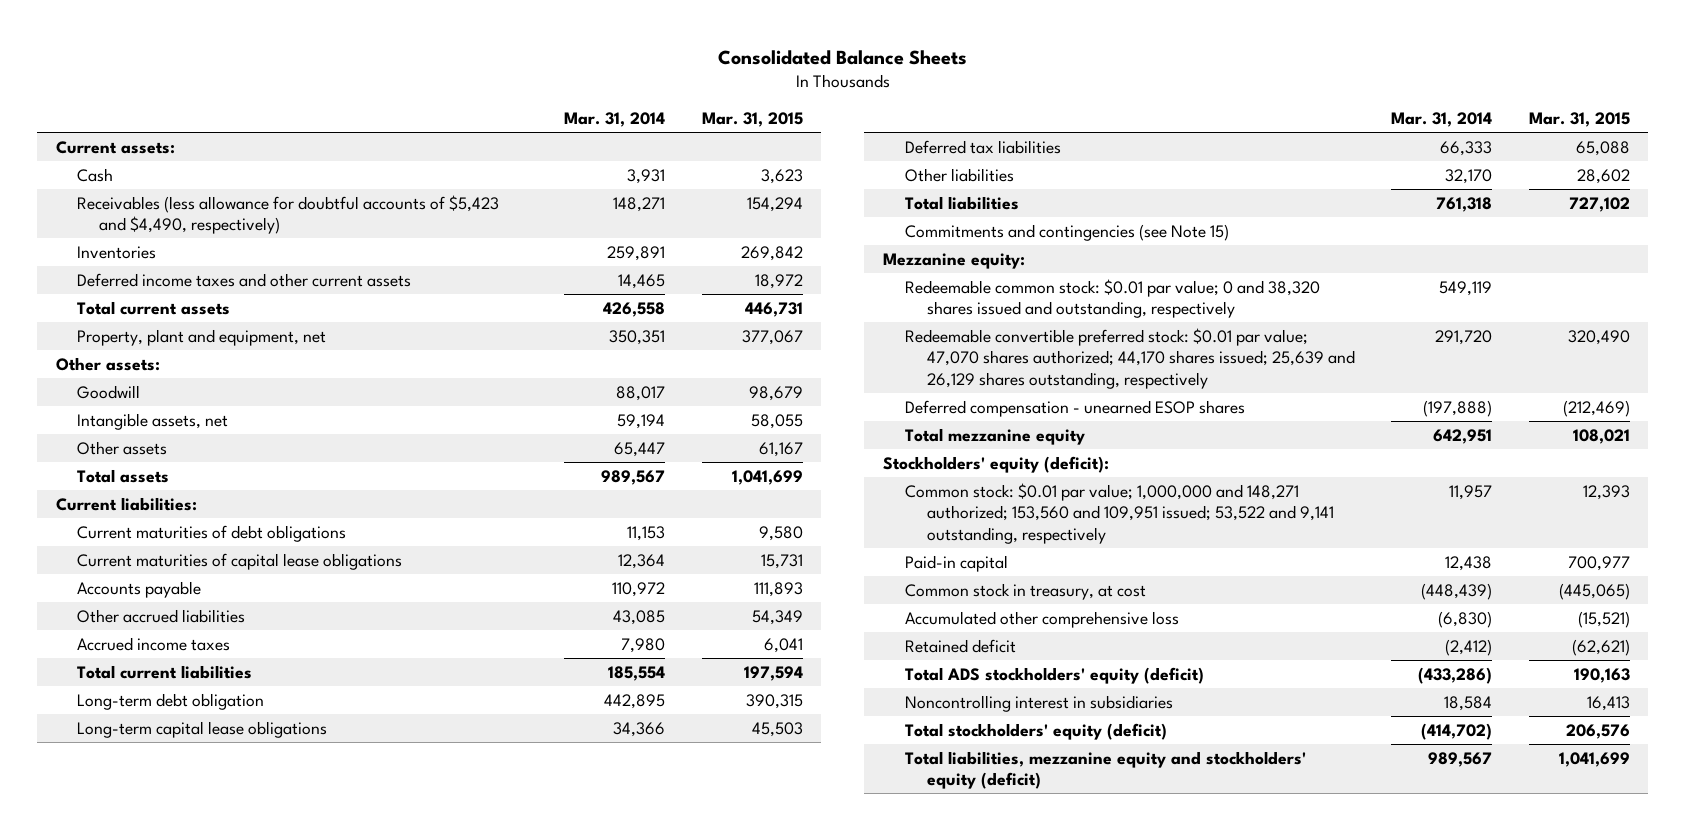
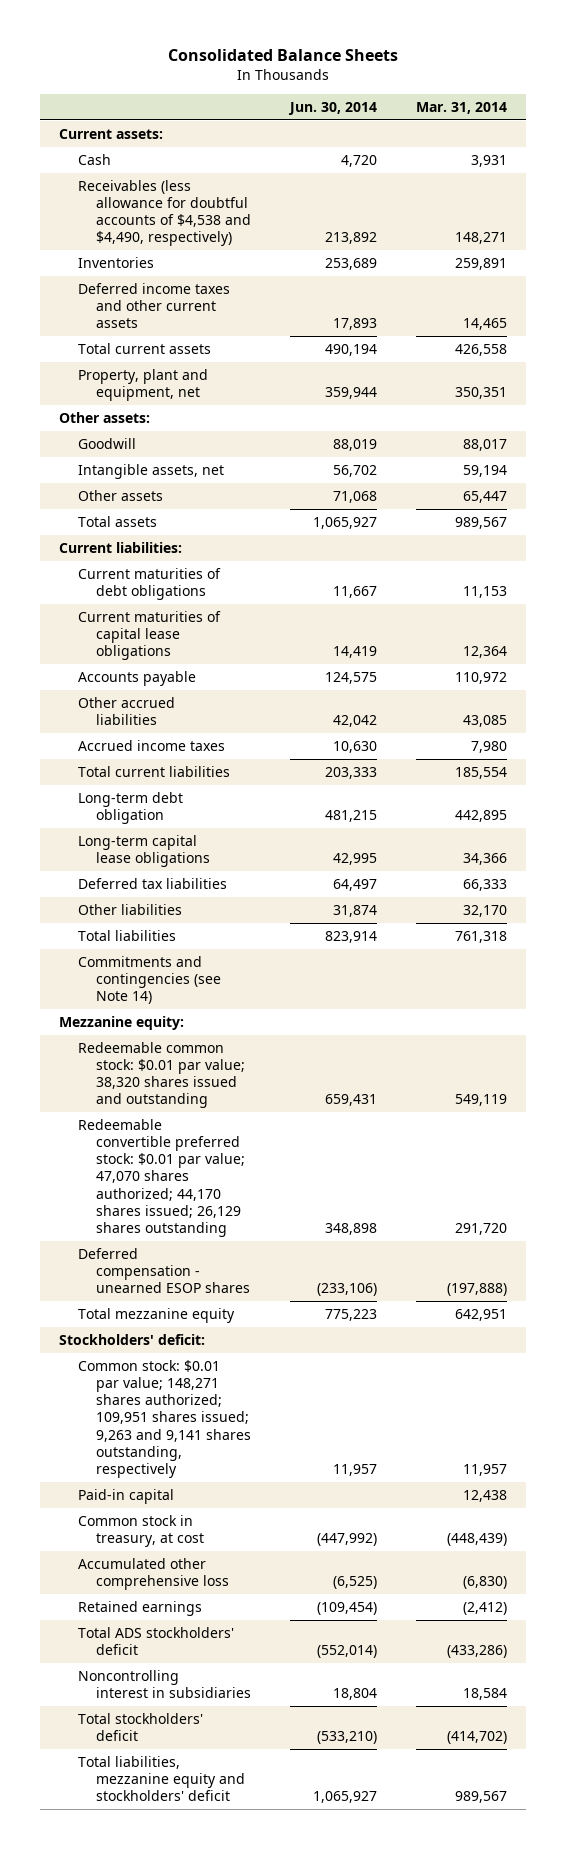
[701,112,803,128] Mar. 31, 2015 -> none
none -> [287,102,377,116] Jun. 30, 2014
[77,194,500,235] Receivables (less allowance for doubtful accounts of $5,423 and $4,490, respectively) -> [77,179,252,247] Receivables (less allowance for doubtful accounts of $4,538 and $4,490, respectively)
[904,223,1229,241] Commitments and contingencies (see Note 15) -> [77,955,222,1005] Commitments and contingencies (see Note 14)
[904,278,1320,319] Redeemable common stock: $0.01 par value; 0 and 38,320 shares issued and outstanding, respectively -> [77,1041,246,1109] Redeemable common stock: $0.01 par value; 38,320 shares issued and outstanding
[904,327,1355,389] Redeemable convertible preferred stock: $0.01 par value; 47,070 shares authorized; 44,170 shares issued; 25,639 and 26,129 shares outstanding, respectively -> [77,1118,246,1237] Redeemable convertible preferred stock: $0.01 par value; 47,070 shares authorized; 44,170 shares issued; 26,129 shares outstanding
[882,455,1109,473] Stockholders' equity (deficit): -> [58,1333,205,1345] Stockholders' deficit:
[904,482,1334,544] Common stock: $0.01 par value; 1,000,000 and 148,271 authorized; 153,560 and 109,951 issued; 53,522 and 9,141 outstanding, respectively -> [77,1359,252,1478] Common stock: $0.01 par value; 148,271 shares authorized; 109,951 shares issued; 9,263 and 9,141 shares outstanding, respectively
[904,638,1016,653] Retained deficit -> [77,1600,202,1616] Retained earnings
[904,666,1204,684] Total ADS stockholders' equity (deficit) -> [77,1626,234,1655] Total ADS stockholders' deficit
[904,722,1167,740] Total stockholders' equity (deficit) -> [77,1712,203,1741] Total stockholders' deficit
[904,750,1306,790] Total liabilities, mezzanine equity and stockholders' equity (deficit) -> [77,1755,246,1802] Total liabilities, mezzanine equity and stockholders' deficit

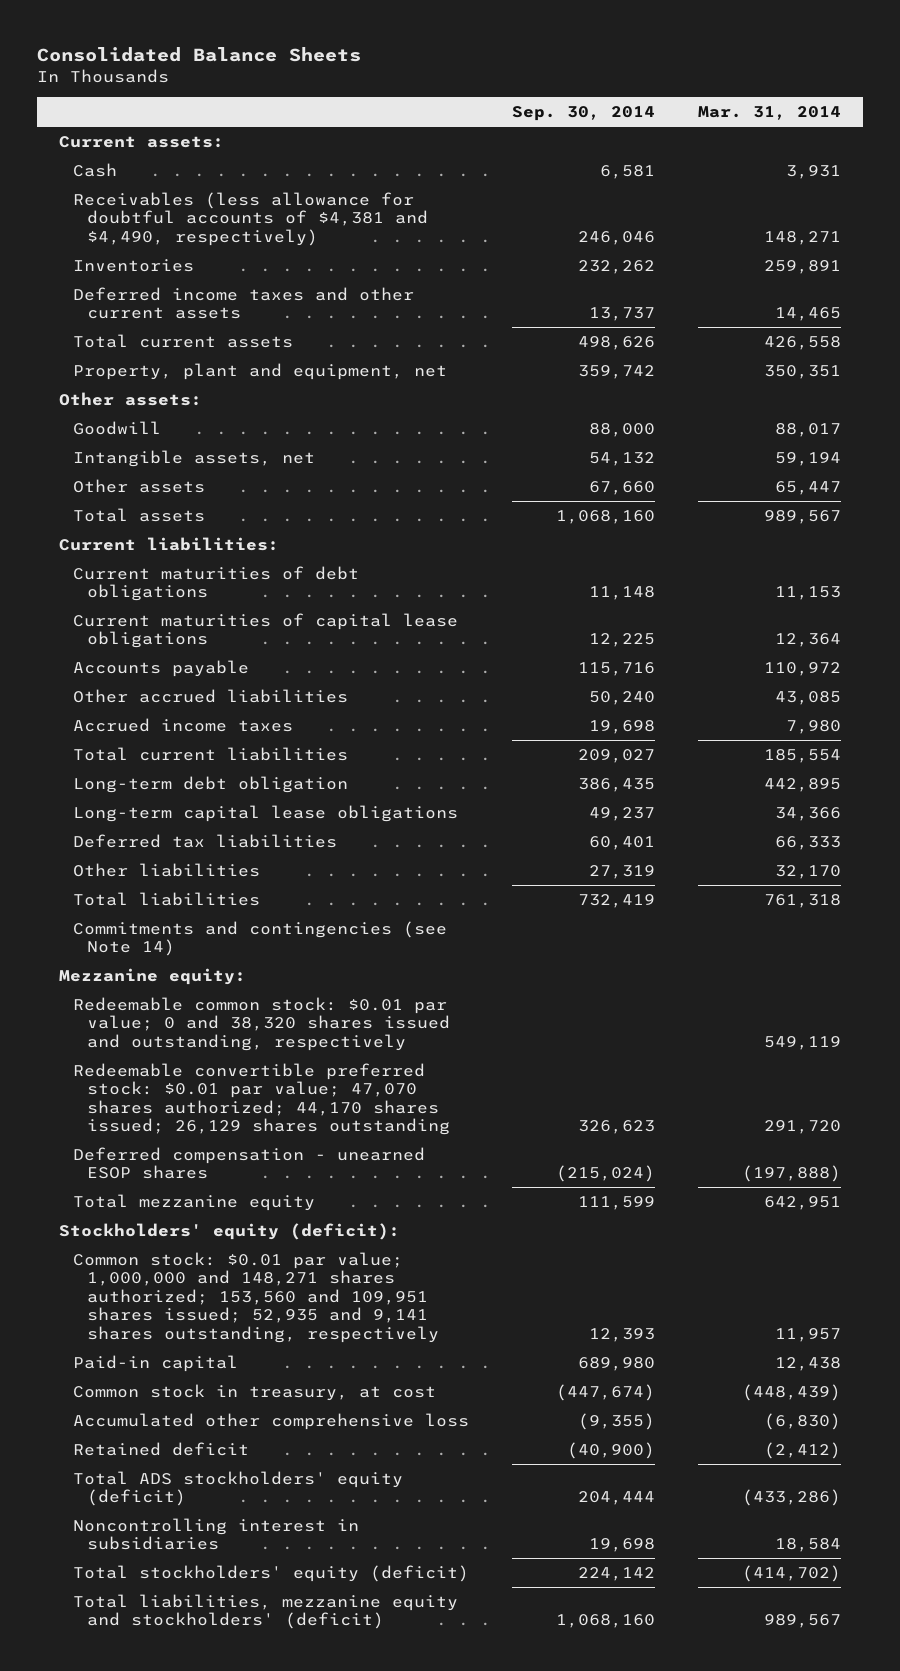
[287,102,377,116] Jun. 30, 2014 -> none
none -> [512,106,656,122] Sep. 30, 2014
[77,179,252,247] Receivables (less allowance for doubtful accounts of $4,538 and $4,490, respectively) -> [73,191,429,246] Receivables (less allowance for doubtful accounts of $4,381 and $4,490, respectively)
[77,1041,246,1109] Redeemable common stock: $0.01 par value; 38,320 shares issued and outstanding -> [73,996,451,1051] Redeemable common stock: $0.01 par value; 0 and 38,320 shares issued and outstanding, respectively
[58,1333,205,1345] Stockholders' deficit: -> [58,1222,400,1240] Stockholders' equity (deficit):
[77,1359,252,1478] Common stock: $0.01 par value; 148,271 shares authorized; 109,951 shares issued; 9,263 and 9,141 shares outstanding, respectively -> [73,1251,440,1343] Common stock: $0.01 par value; 1,000,000 and 148,271 shares authorized; 153,560 and 109,951 shares issued; 52,935 and 9,141 shares outstanding, respectively
[77,1600,202,1616] Retained earnings -> [73,1441,250,1456] Retained deficit
[77,1626,234,1655] Total ADS stockholders' deficit -> [73,1470,404,1507] Total ADS stockholders' equity (deficit)
[77,1712,203,1741] Total stockholders' deficit -> [73,1564,470,1582] Total stockholders' equity (deficit)
[77,1755,246,1802] Total liabilities, mezzanine equity and stockholders' deficit -> [73,1593,459,1630] Total liabilities, mezzanine equity and stockholders' (deficit)

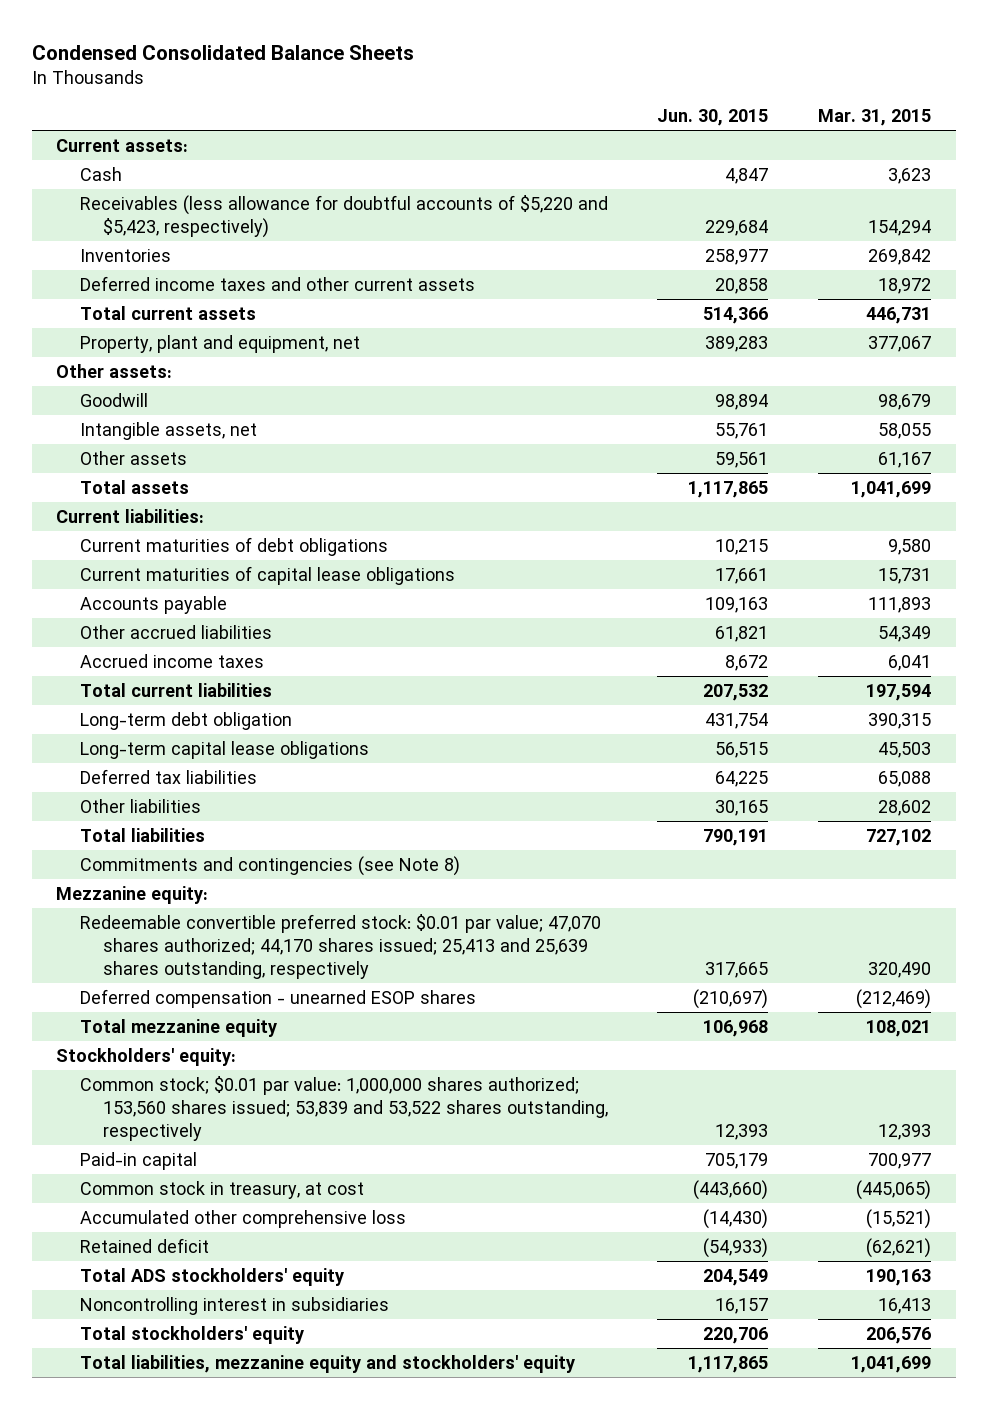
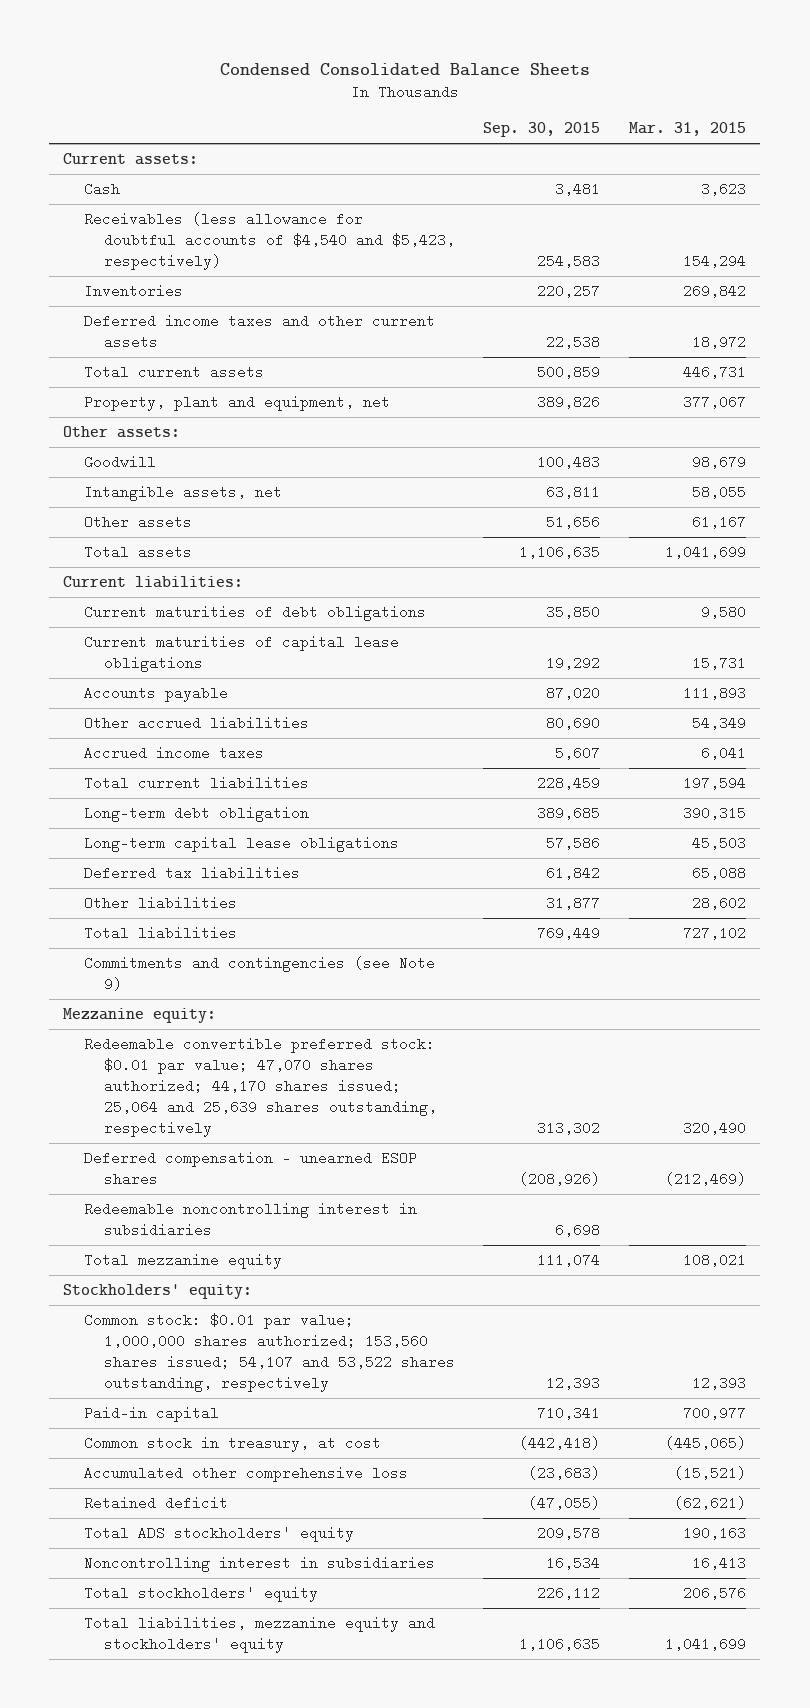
[657,109,769,127] Jun. 30, 2015 -> none
none -> [483,122,601,138] Sep. 30, 2015
[79,194,608,238] Receivables (less allowance for doubtful accounts of $5,220 and $5,423, respectively) -> [83,212,455,270] Receivables (less allowance for doubtful accounts of $4,540 and $5,423, respectively)
[79,855,460,876] Commitments and contingencies (see Note 8) -> [83,956,435,991] Commitments and contingencies (see Note 9)
[79,913,601,979] Redeemable convertible preferred stock: $0.01 par value; 47,070 shares authorized; 44,170 shares issued; 25,413 and 25,639 shares outstanding, respectively -> [83,1037,437,1137] Redeemable convertible preferred stock: $0.01 par value; 47,070 shares authorized; 44,170 shares issued; 25,064 and 25,639 shares outstanding, respectively
none -> [83,1202,417,1237] Redeemable noncontrolling interest in subsidiaries
[79,1075,609,1141] Common stock; $0.01 par value: 1,000,000 shares authorized; 153,560 shares issued; 53,839 and 53,522 shares outstanding, respectively -> [83,1313,455,1392] Common stock: $0.01 par value; 1,000,000 shares authorized; 153,560 shares issued; 54,107 and 53,522 shares outstanding, respectively

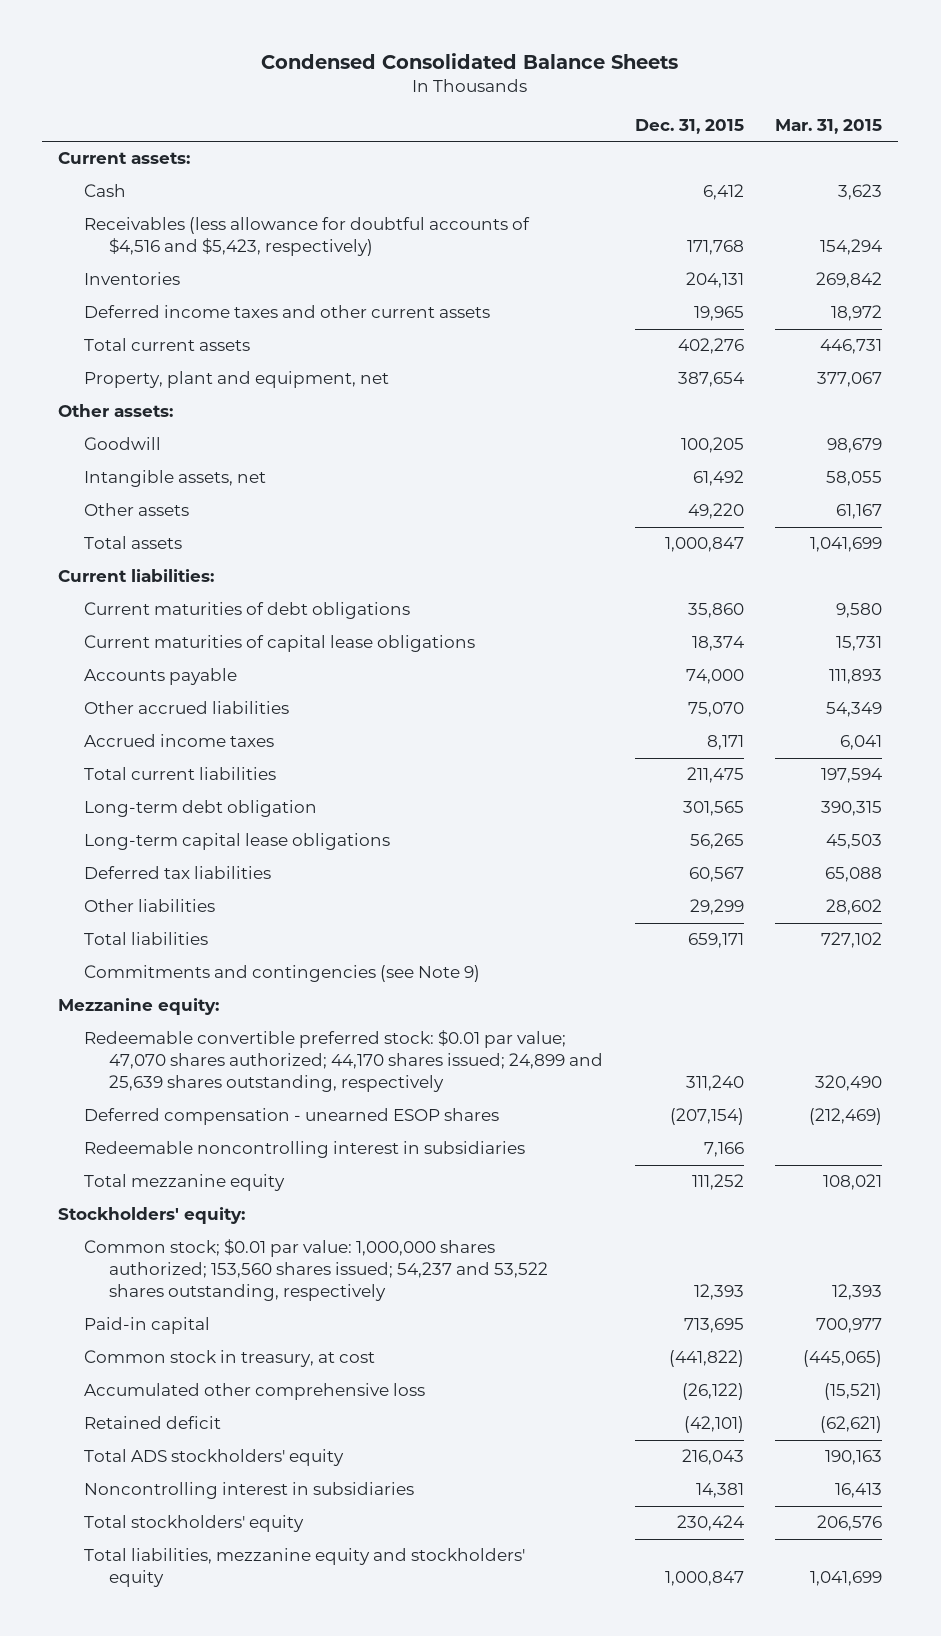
[483,122,601,138] Sep. 30, 2015 -> none
none -> [634,118,744,134] Dec. 31, 2015
[83,212,455,270] Receivables (less allowance for doubtful accounts of $4,540 and $5,423, respectively) -> [83,217,530,257] Receivables (less allowance for doubtful accounts of $4,516 and $5,423, respectively)
[83,1037,437,1137] Redeemable convertible preferred stock: $0.01 par value; 47,070 shares authorized; 44,170 shares issued; 25,064 and 25,639 shares outstanding, respectively -> [83,1030,603,1093] Redeemable convertible preferred stock: $0.01 par value; 47,070 shares authorized; 44,170 shares issued; 24,899 and 25,639 shares outstanding, respectively
[83,1313,455,1392] Common stock: $0.01 par value; 1,000,000 shares authorized; 153,560 shares issued; 54,107 and 53,522 shares outstanding, respectively -> [83,1239,548,1302] Common stock; $0.01 par value: 1,000,000 shares authorized; 153,560 shares issued; 54,237 and 53,522 shares outstanding, respectively

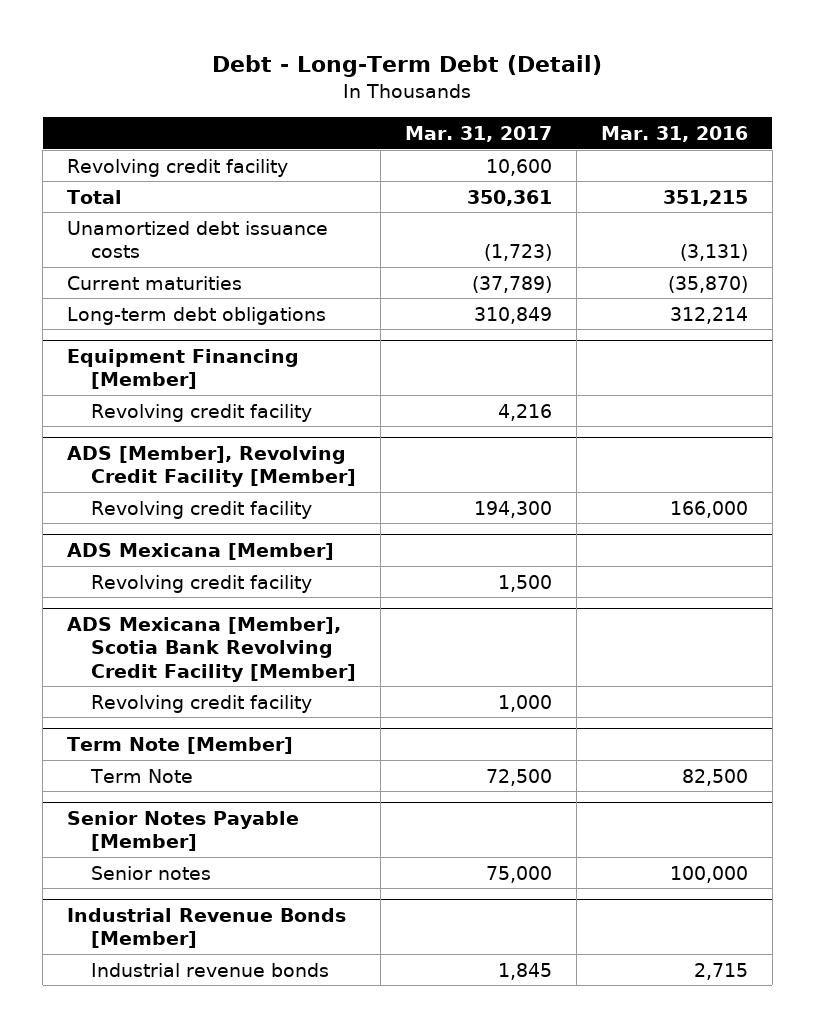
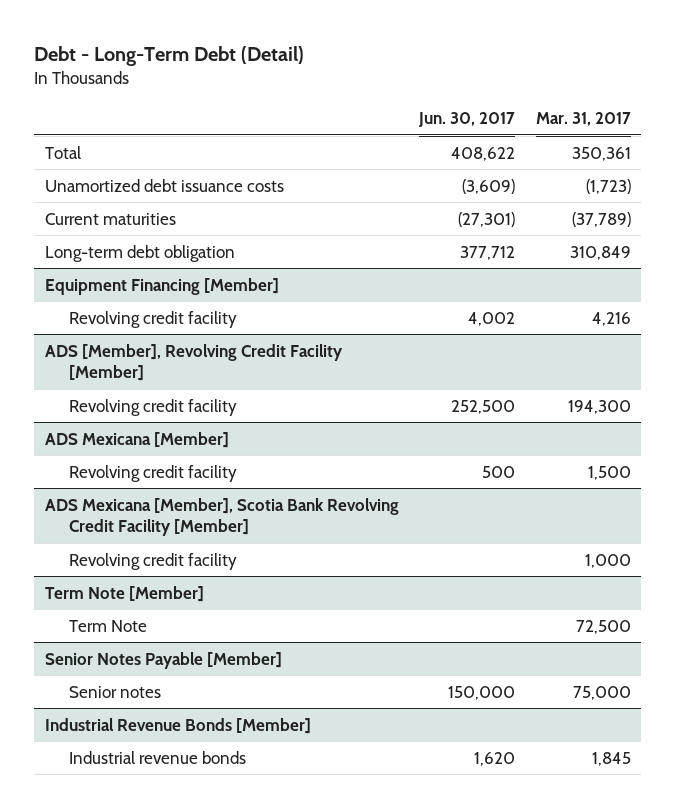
[600,126,748,143] Mar. 31, 2016 -> none
none -> [418,112,516,128] Jun. 30, 2017
[67,158,289,177] Revolving credit facility -> none
[67,306,327,325] Long-term debt obligations -> [44,244,235,262] Long-term debt obligation

